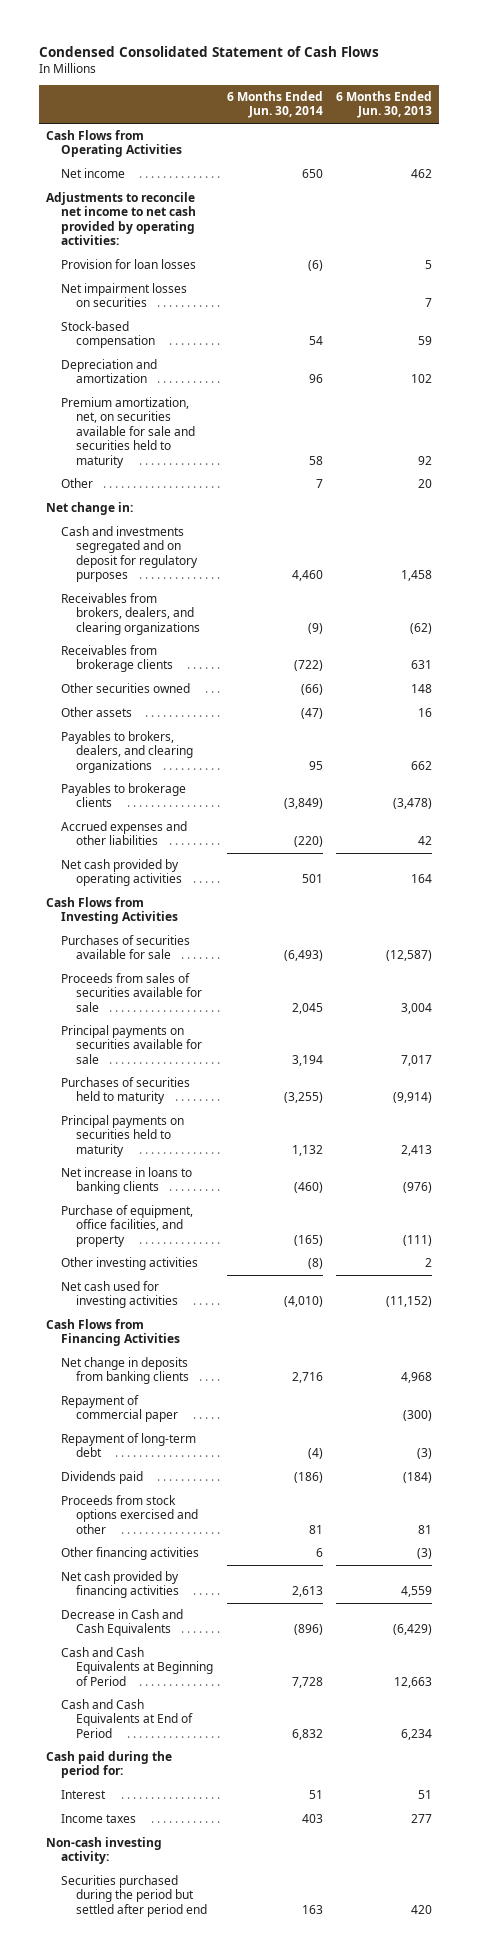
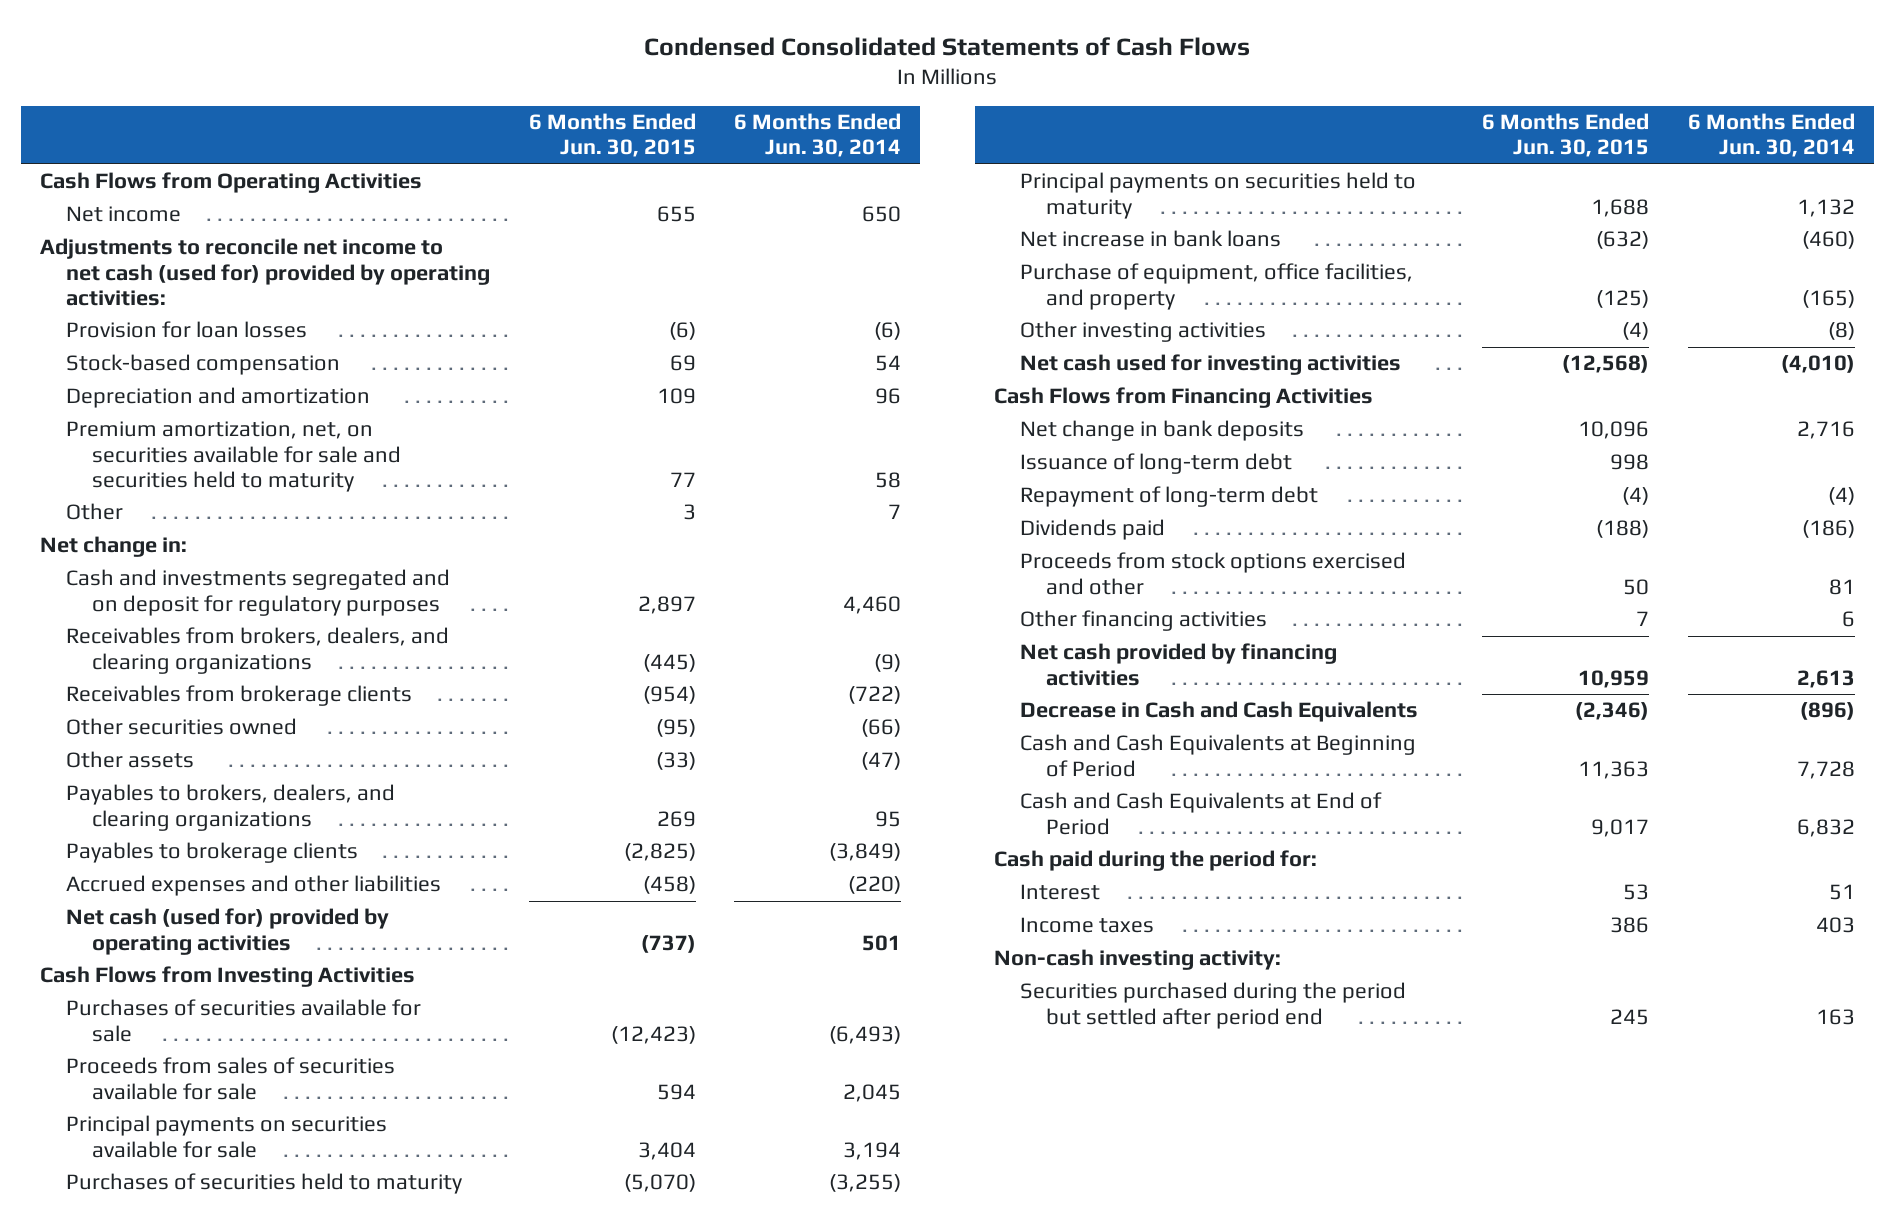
[38,46,379,58] Condensed Consolidated Statement of Cash Flows -> [644,36,1251,56] Condensed Consolidated Statements of Cash Flows
[336,91,433,119] 6 Months Ended Jun. 30, 2013 -> none
none -> [528,113,696,158] 6 Months Ended Jun. 30, 2015
[45,192,196,246] Adjustments to reconcile net income to net cash provided by operating activities: -> [39,238,491,306] Adjustments to reconcile net income to net cash (used for) provided by operating activities:
[60,283,187,308] Net impairment losses on securities -> none
[60,859,182,887] Net cash provided by operating activities -> [66,908,390,955] Net cash (used for) provided by operating activities
[60,1167,192,1195] Net increase in loans to banking clients -> [1019,230,1281,248] Net increase in bank loans
[60,1395,178,1423] Repayment of commercial paper -> none
[60,1357,189,1385] Net change in deposits from banking clients -> [1019,420,1304,442] Net change in bank deposits
none -> [1019,453,1292,475] Issuance of long-term debt

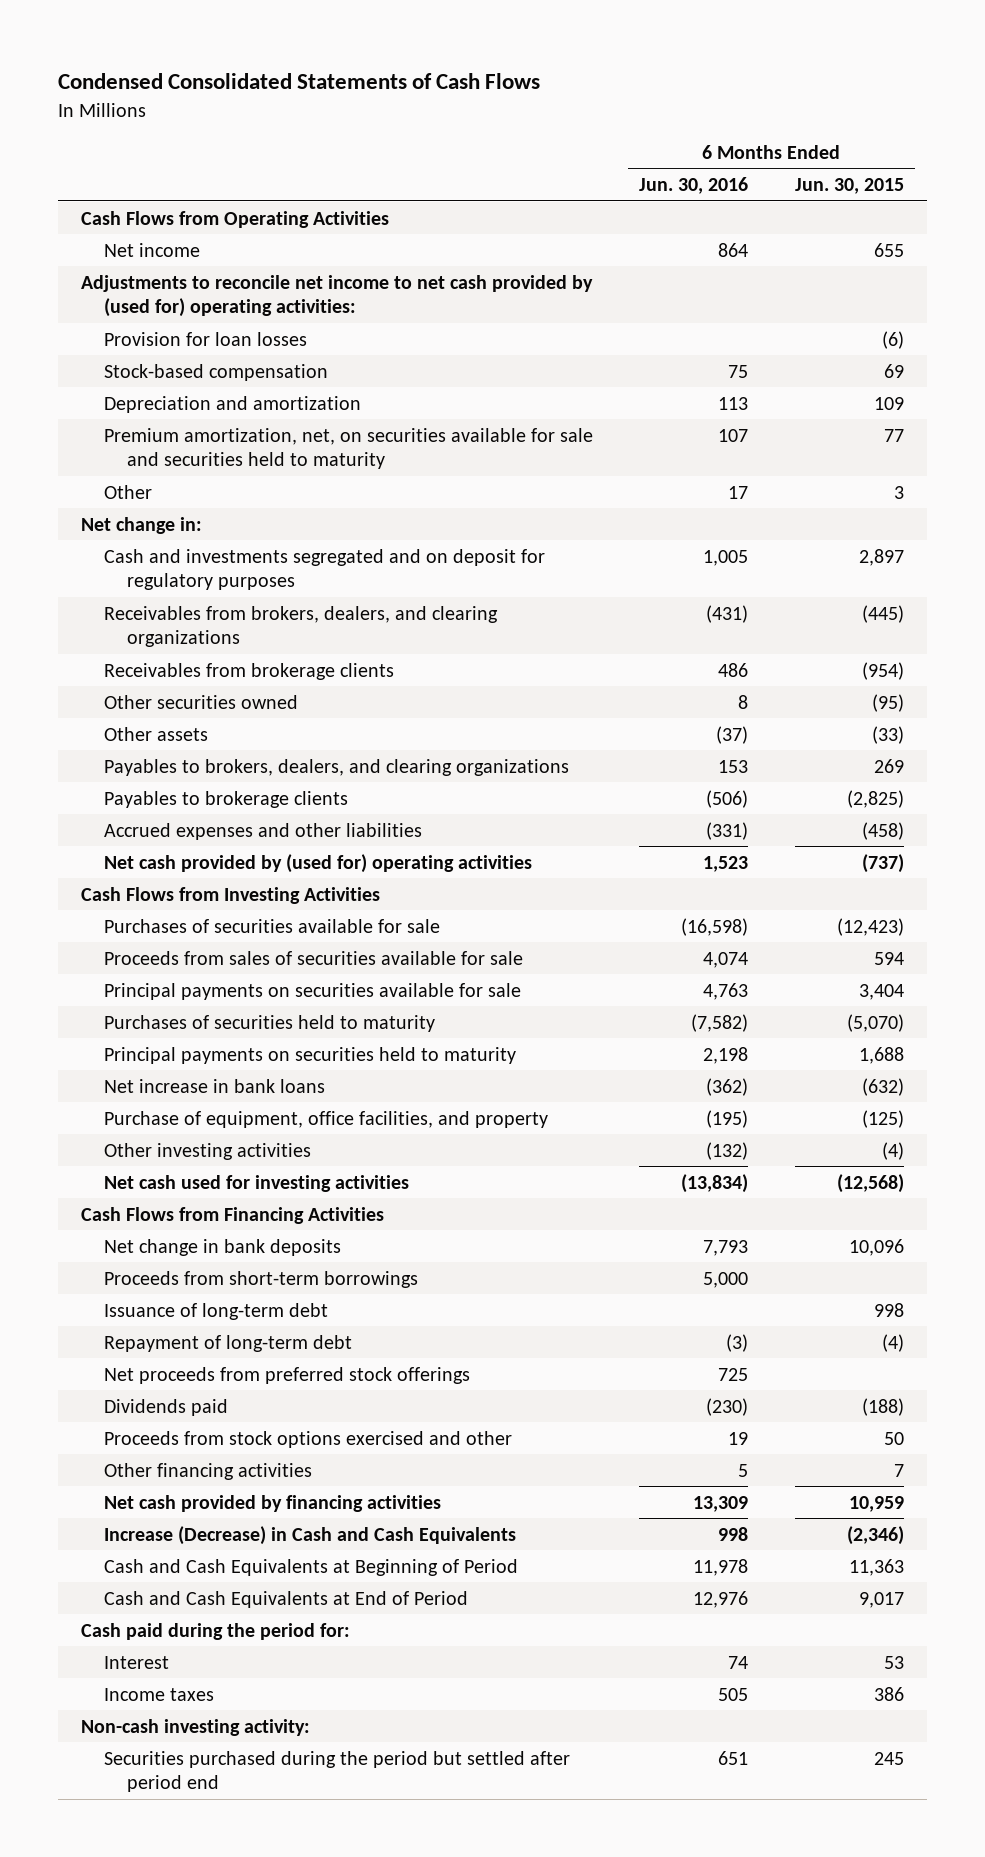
[733,113,901,158] 6 Months Ended Jun. 30, 2014 -> none
none -> [639,177,749,195] Jun. 30, 2016
[39,238,491,306] Adjustments to reconcile net income to net cash (used for) provided by operating activities: -> [81,274,594,318] Adjustments to reconcile net income to net cash provided by (used for) operating activities:
[66,908,390,955] Net cash (used for) provided by operating activities -> [103,853,532,873] Net cash provided by (used for) operating activities
none -> [103,1270,418,1288] Proceeds from short-term borrowings
none -> [103,1366,470,1384] Net proceeds from preferred stock offerings
[1019,701,1418,723] Decrease in Cash and Cash Equivalents -> [103,1525,516,1545] Increase (Decrease) in Cash and Cash Equivalents

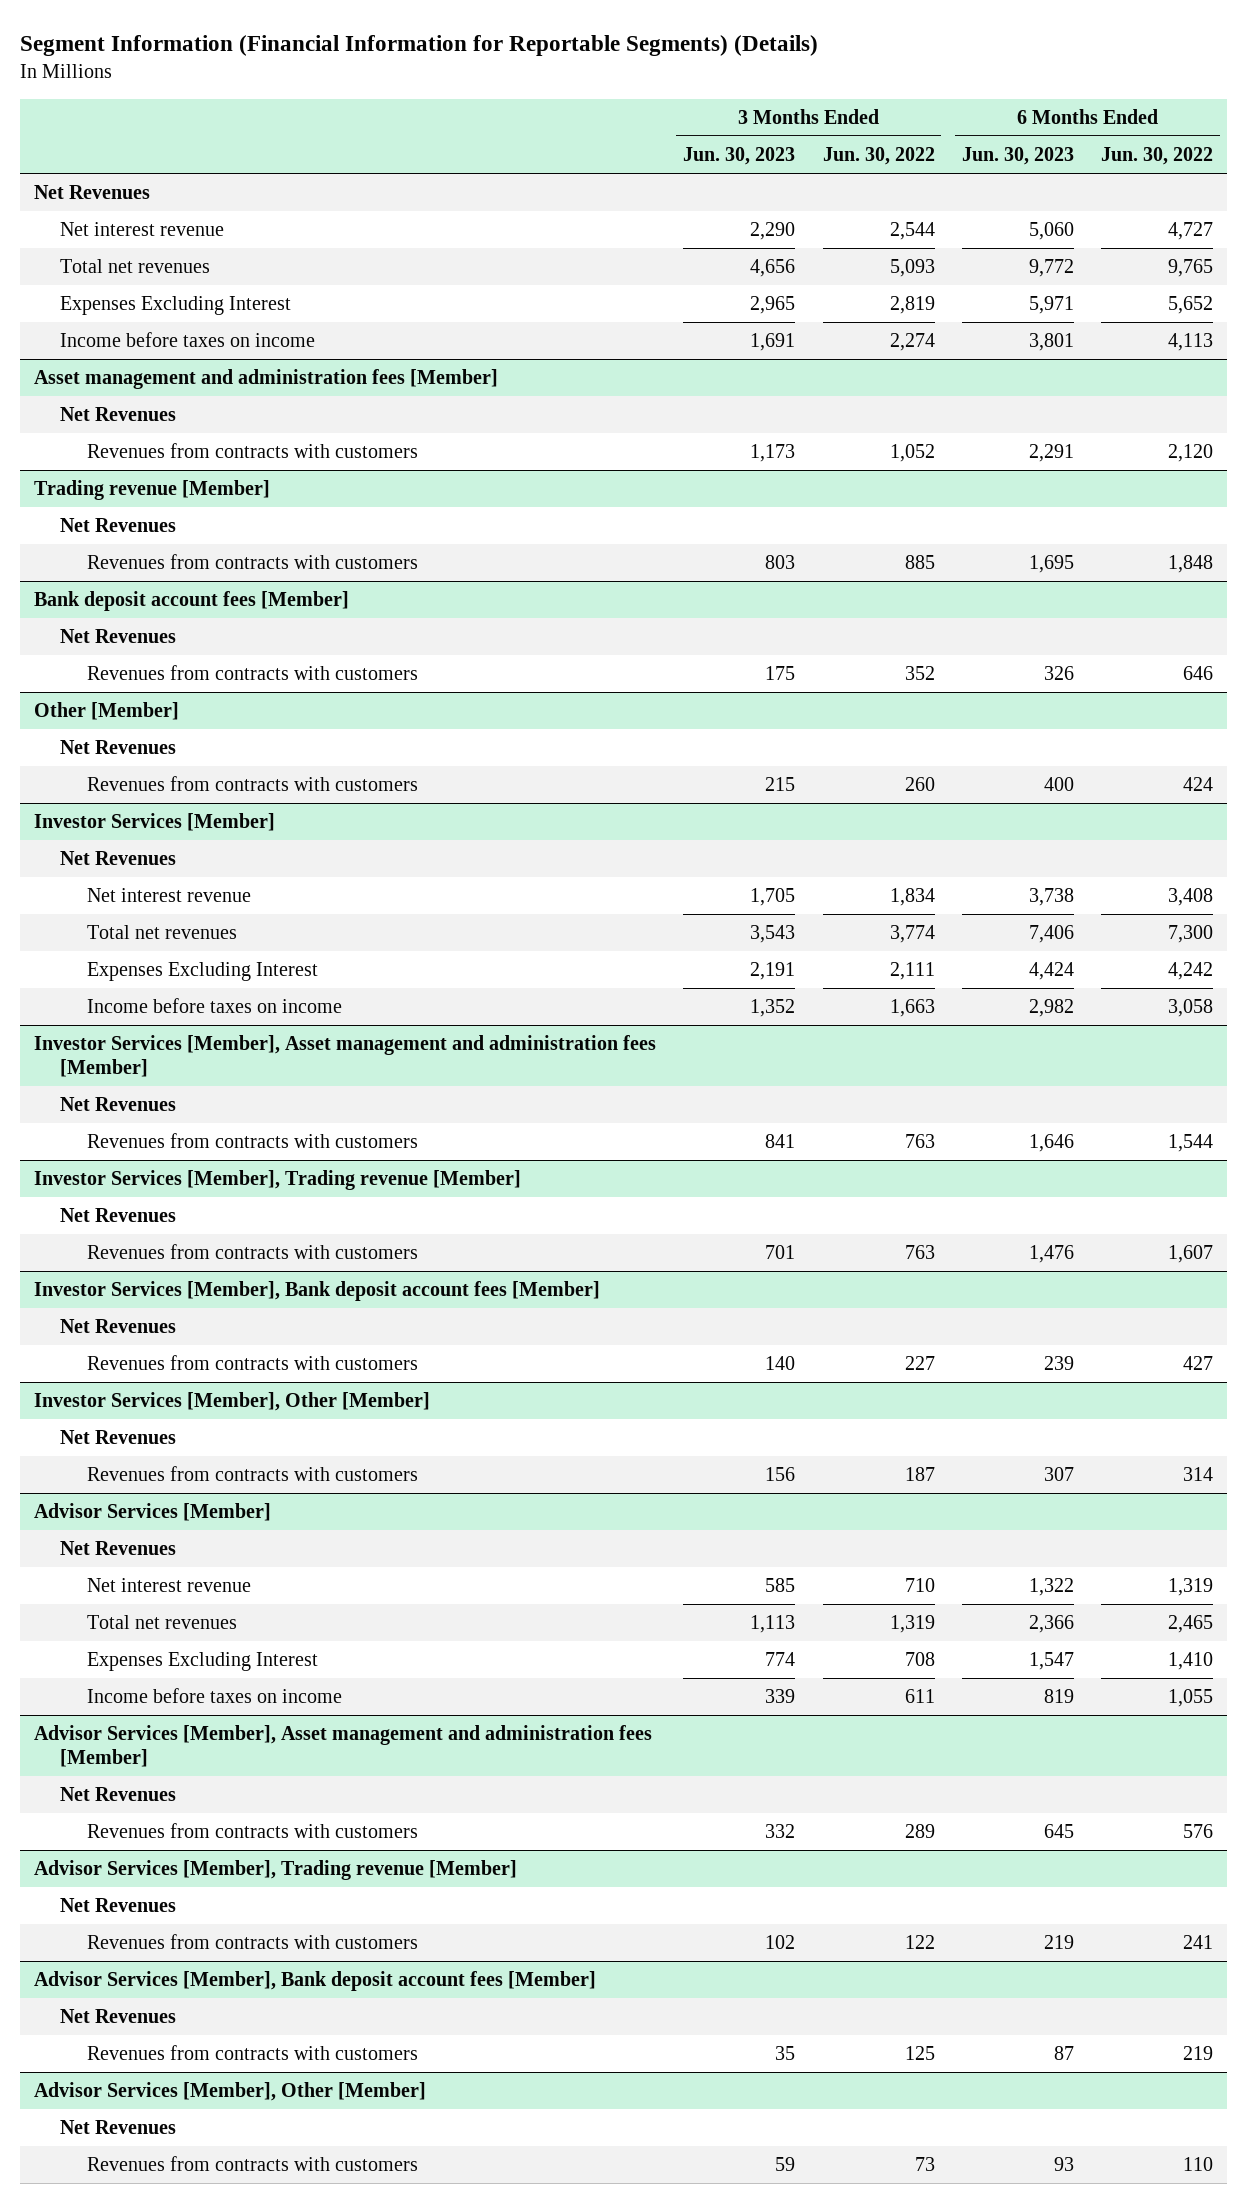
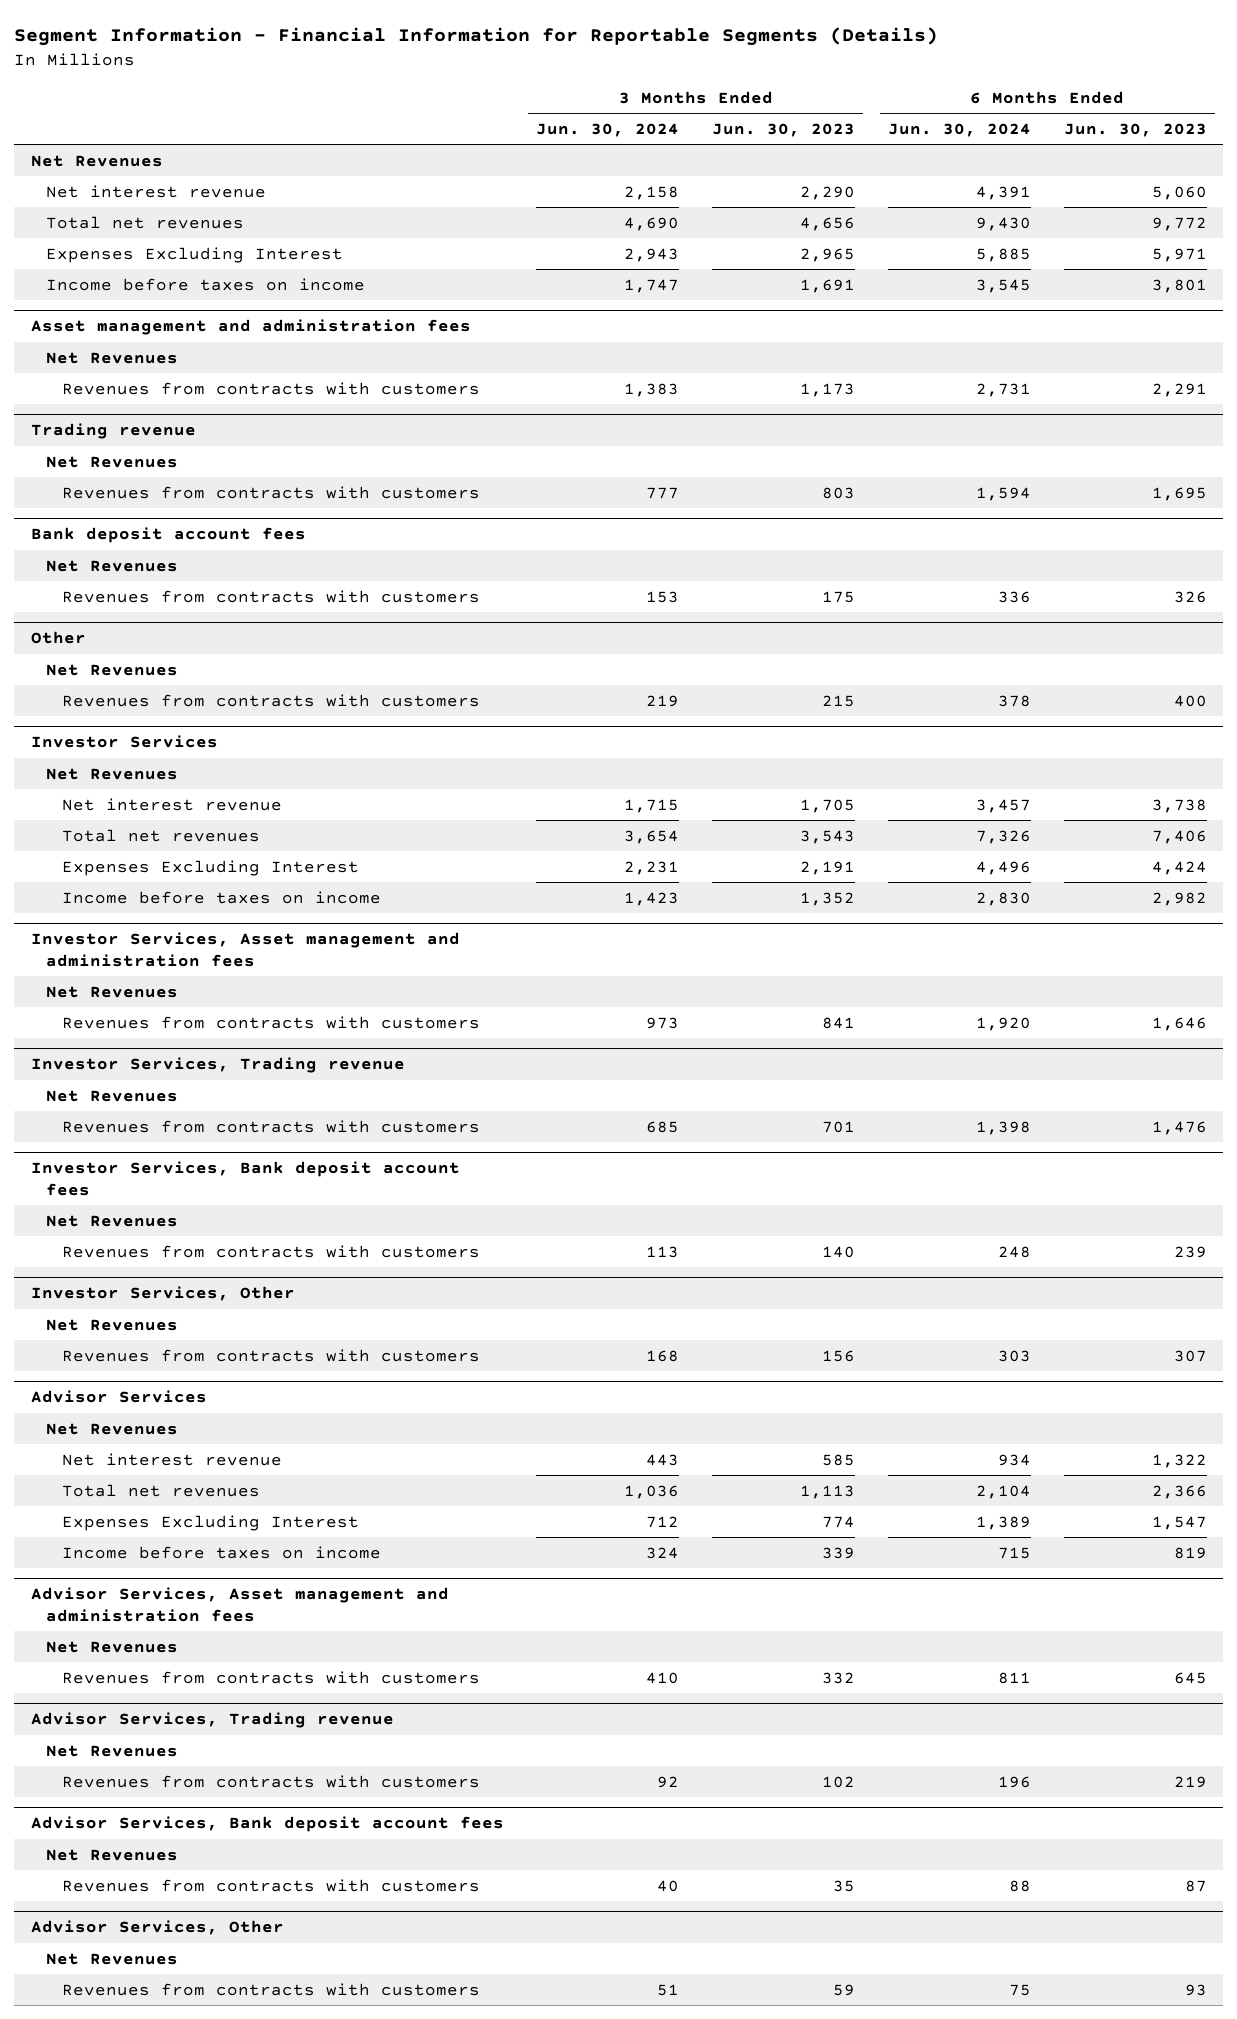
[20,35,819,57] Segment Information (Financial Information for Reportable Segments) (Details) -> [14,27,939,47] Segment Information - Financial Information for Reportable Segments (Details)
[822,146,935,165] Jun. 30, 2022 -> none
[1101,146,1214,165] Jun. 30, 2022 -> none
none -> [536,122,680,137] Jun. 30, 2024
none -> [887,122,1031,137] Jun. 30, 2024
[33,369,498,390] Asset management and administration fees [Member] -> [30,319,471,336] Asset management and administration fees
[33,480,270,501] Trading revenue [Member] -> [30,423,196,440] Trading revenue
[33,591,349,612] Bank deposit account fees [Member] -> [30,527,306,544] Bank deposit account fees
[33,702,179,721] Other [Member] -> [30,631,86,645] Other
[33,813,275,832] Investor Services [Member] -> [30,735,218,749] Investor Services
[33,1035,656,1077] Investor Services [Member], Asset management and administration fees [Member] -> [30,932,460,968] Investor Services, Asset management and administration fees
[33,1170,521,1191] Investor Services [Member], Trading revenue [Member] -> [30,1057,405,1074] Investor Services, Trading revenue
[33,1281,600,1302] Investor Services [Member], Bank deposit account fees [Member] -> [30,1161,460,1197] Investor Services, Bank deposit account fees
[33,1392,430,1412] Investor Services [Member], Other [Member] -> [30,1286,295,1302] Investor Services, Other
[33,1503,271,1522] Advisor Services [Member] -> [30,1390,207,1404] Advisor Services
[33,1725,652,1767] Advisor Services [Member], Asset management and administration fees [Member] -> [30,1587,449,1623] Advisor Services, Asset management and administration fees
[33,1860,517,1881] Advisor Services [Member], Trading revenue [Member] -> [30,1712,394,1729] Advisor Services, Trading revenue
[33,1971,596,1992] Advisor Services [Member], Bank deposit account fees [Member] -> [30,1816,504,1833] Advisor Services, Bank deposit account fees
[33,2082,426,2102] Advisor Services [Member], Other [Member] -> [30,1920,284,1936] Advisor Services, Other

